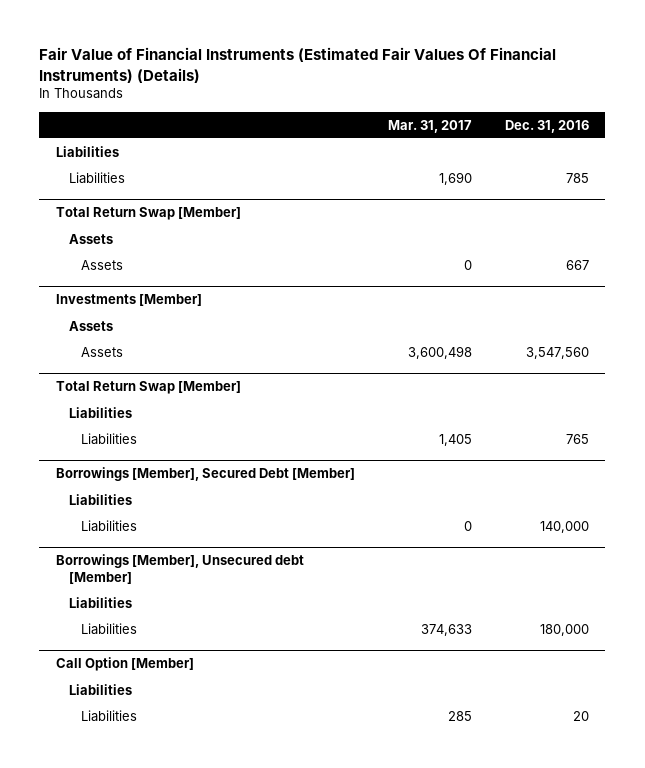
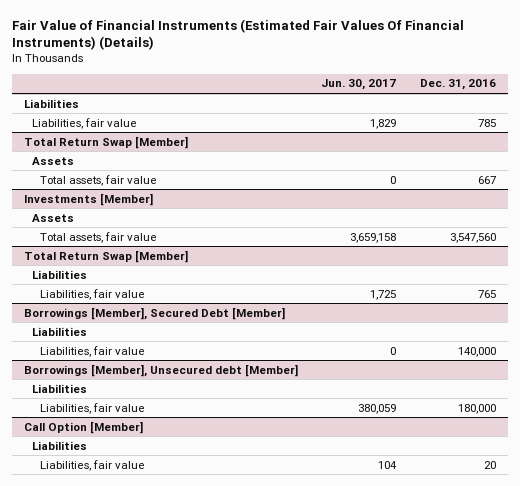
[387,119,472,133] Mar. 31, 2017 -> none
none -> [321,79,397,91] Jun. 30, 2017
[68,172,125,185] Liabilities -> [31,117,137,129] Liabilities, fair value
[81,260,124,271] Assets -> [39,174,157,186] Total assets, fair value
[81,347,124,358] Assets -> [39,231,157,243] Total assets, fair value
[81,433,138,446] Liabilities -> [39,288,145,300] Liabilities, fair value
[81,520,138,533] Liabilities -> [39,345,145,357] Liabilities, fair value
[81,623,138,636] Liabilities -> [39,402,145,414] Liabilities, fair value
[81,710,138,723] Liabilities -> [39,459,145,471] Liabilities, fair value

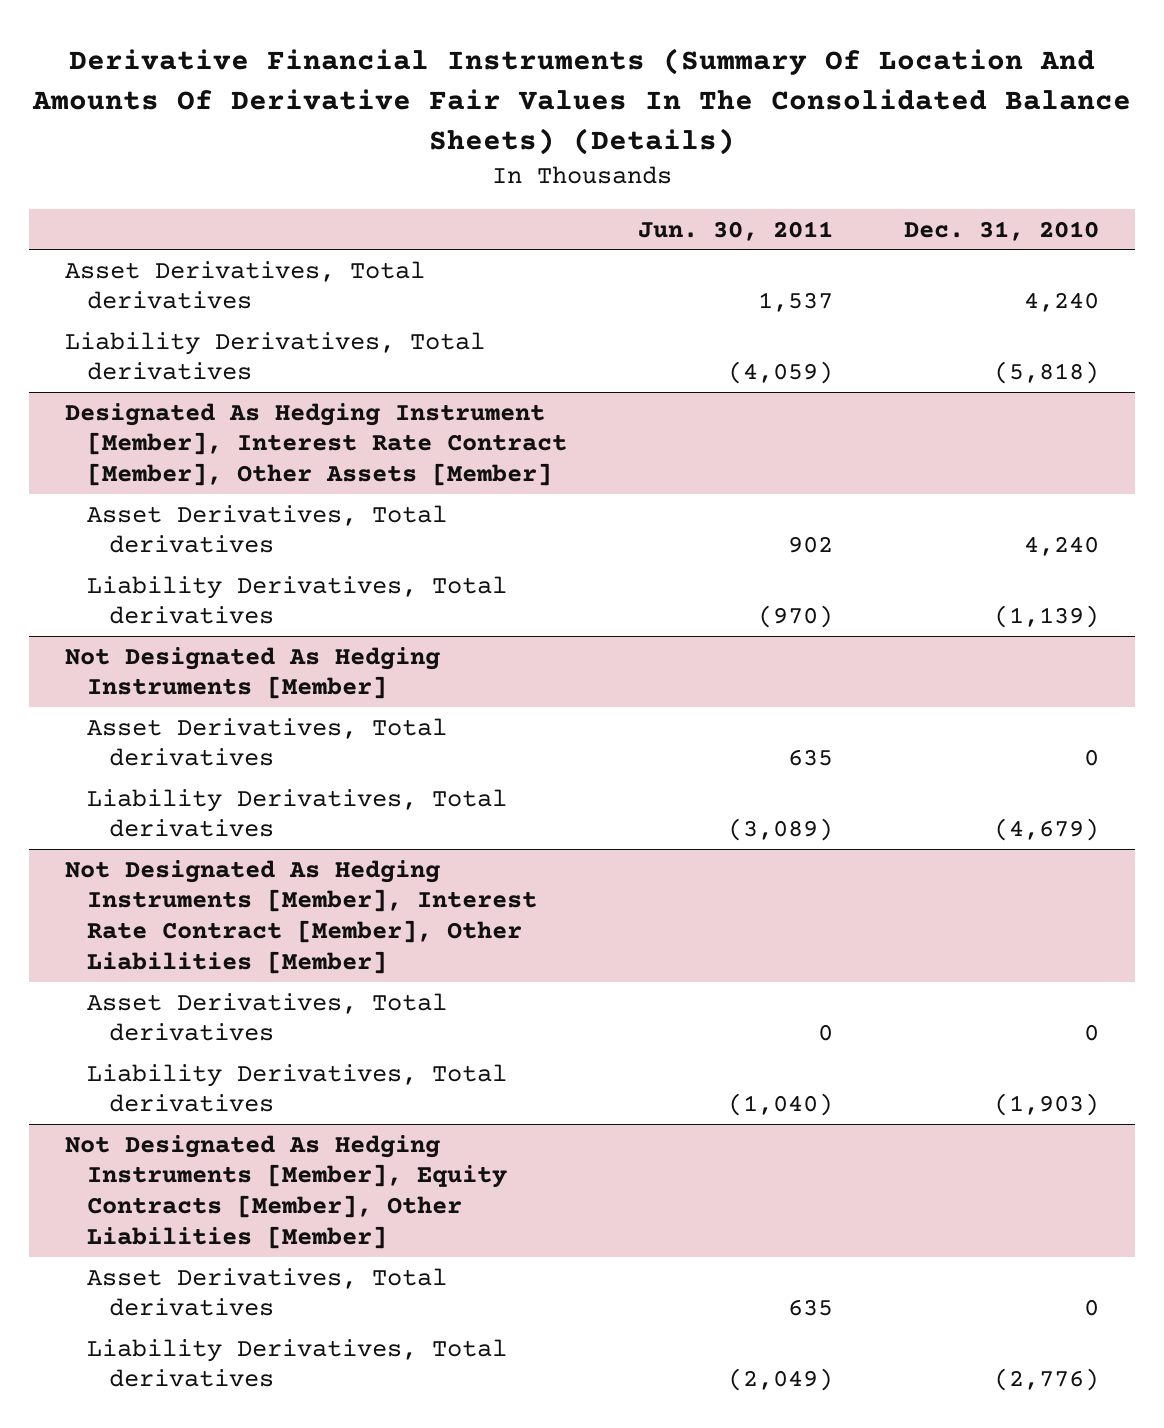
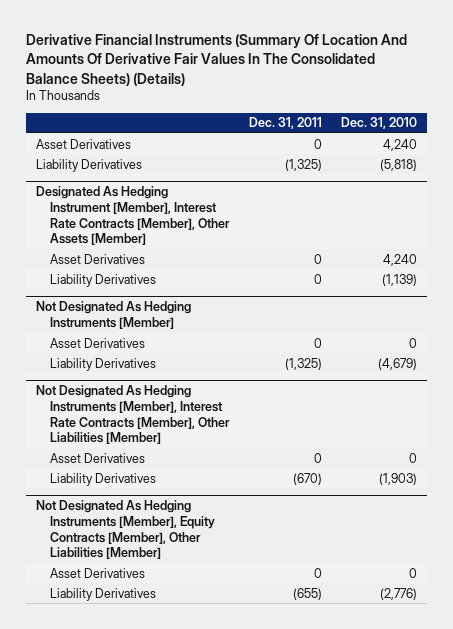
[638,220,834,241] Jun. 30, 2011 -> none
none -> [248,117,322,130] Dec. 31, 2011
[64,260,425,310] Asset Derivatives, Total derivatives -> [35,138,131,149] Asset Derivatives
[64,331,485,381] Liability Derivatives, Total derivatives -> [35,158,142,172] Liability Derivatives
[64,402,567,487] Designated As Hedging Instrument [Member], Interest Rate Contract [Member], Other Assets [Member] -> [35,186,231,246] Designated As Hedging Instrument [Member], Interest Rate Contracts [Member], Other Assets [Member]
[86,504,447,554] Asset Derivatives, Total derivatives -> [50,253,146,264] Asset Derivatives
[86,575,507,625] Liability Derivatives, Total derivatives -> [50,273,157,287] Liability Derivatives
[86,717,447,767] Asset Derivatives, Total derivatives -> [50,337,146,348] Asset Derivatives
[86,788,507,838] Liability Derivatives, Total derivatives -> [50,357,157,371] Liability Derivatives
[64,859,537,974] Not Designated As Hedging Instruments [Member], Interest Rate Contract [Member], Other Liabilities [Member] -> [35,385,231,445] Not Designated As Hedging Instruments [Member], Interest Rate Contracts [Member], Other Liabilities [Member]
[86,992,447,1042] Asset Derivatives, Total derivatives -> [50,452,146,463] Asset Derivatives
[86,1063,507,1113] Liability Derivatives, Total derivatives -> [50,472,157,486] Liability Derivatives
[86,1267,447,1317] Asset Derivatives, Total derivatives -> [50,567,146,578] Asset Derivatives
[86,1338,507,1388] Liability Derivatives, Total derivatives -> [50,587,157,601] Liability Derivatives

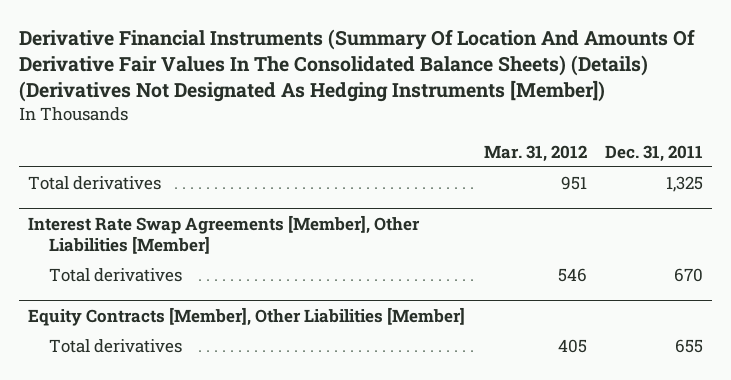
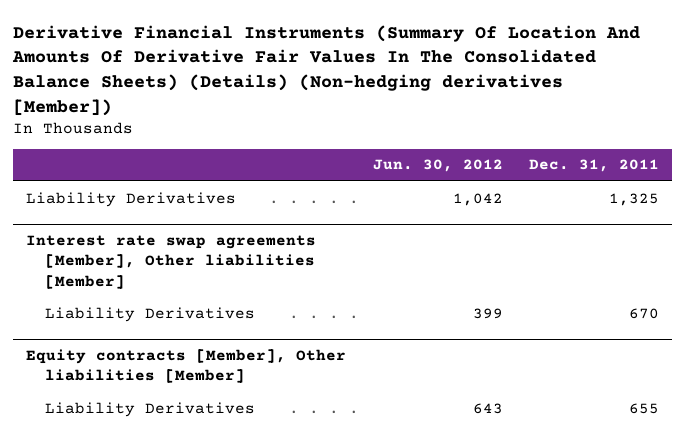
[19,29,696,103] Derivative Financial Instruments (Summary Of Location And Amounts Of Derivative Fair Values In The Consolidated Balance Sheets) (Details) (Derivatives Not Designated As Hedging Instruments [Member]) -> [11,24,640,116] Derivative Financial Instruments (Summary Of Location And Amounts Of Derivative Fair Values In The Consolidated Balance Sheets) (Details) (Non-hedging derivatives [Member])
[483,144,587,162] Mar. 31, 2012 -> none
none -> [372,159,503,173] Jun. 30, 2012
[28,175,162,190] Total derivatives -> [26,191,237,207] Liability Derivatives
[28,214,421,254] Interest Rate Swap Agreements [Member], Other Liabilities [Member] -> [26,234,317,289] Interest rate swap agreements [Member], Other liabilities [Member]
[49,267,183,282] Total derivatives -> [45,306,256,322] Liability Derivatives
[28,306,466,326] Equity Contracts [Member], Other Liabilities [Member] -> [26,348,347,384] Equity contracts [Member], Other liabilities [Member]
[49,338,183,353] Total derivatives -> [45,401,256,417] Liability Derivatives

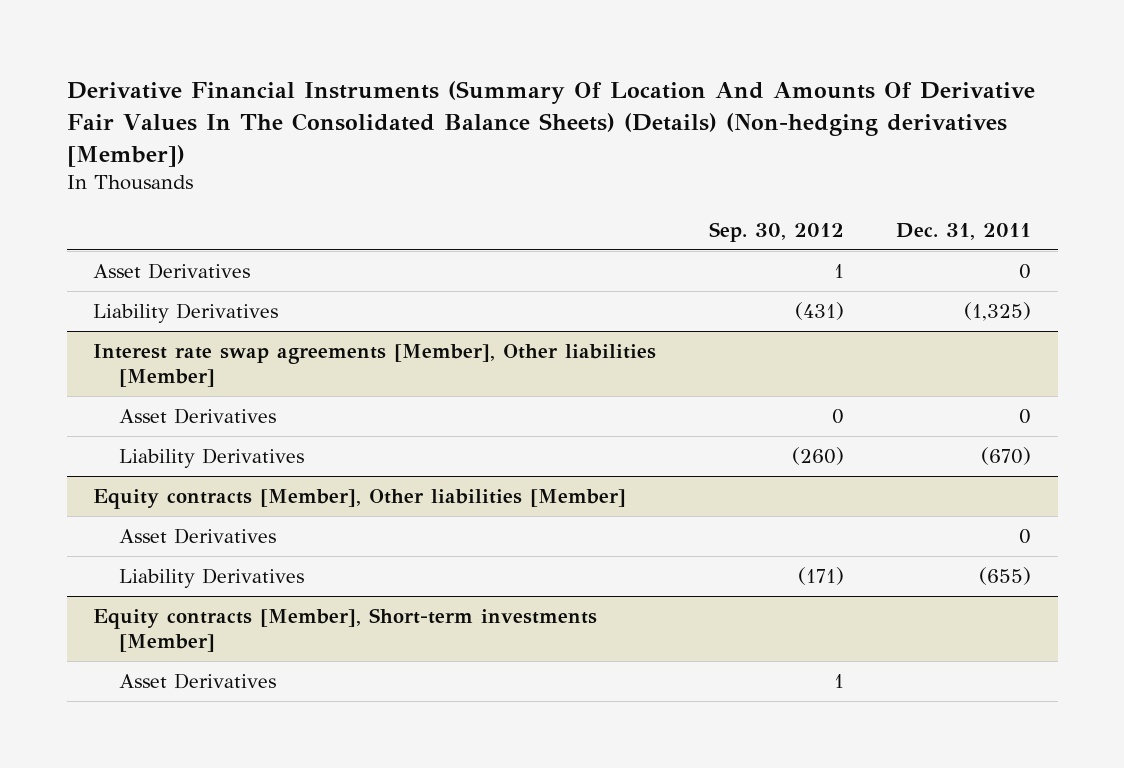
[372,159,503,173] Jun. 30, 2012 -> none
none -> [708,221,844,242] Sep. 30, 2012
none -> [93,262,251,279] Asset Derivatives
[609,192,660,206] 1,325 -> [964,301,1032,321] (1,325)
none -> [118,407,276,424] Asset Derivatives
[629,307,660,319] 670 -> [981,446,1032,465] (670)
none -> [118,527,276,544] Asset Derivatives
[629,402,660,414] 655 -> [979,566,1032,585] (655)
none -> [93,607,598,653] Equity contracts [Member], Short-term investments [Member]
none -> [118,672,276,689] Asset Derivatives

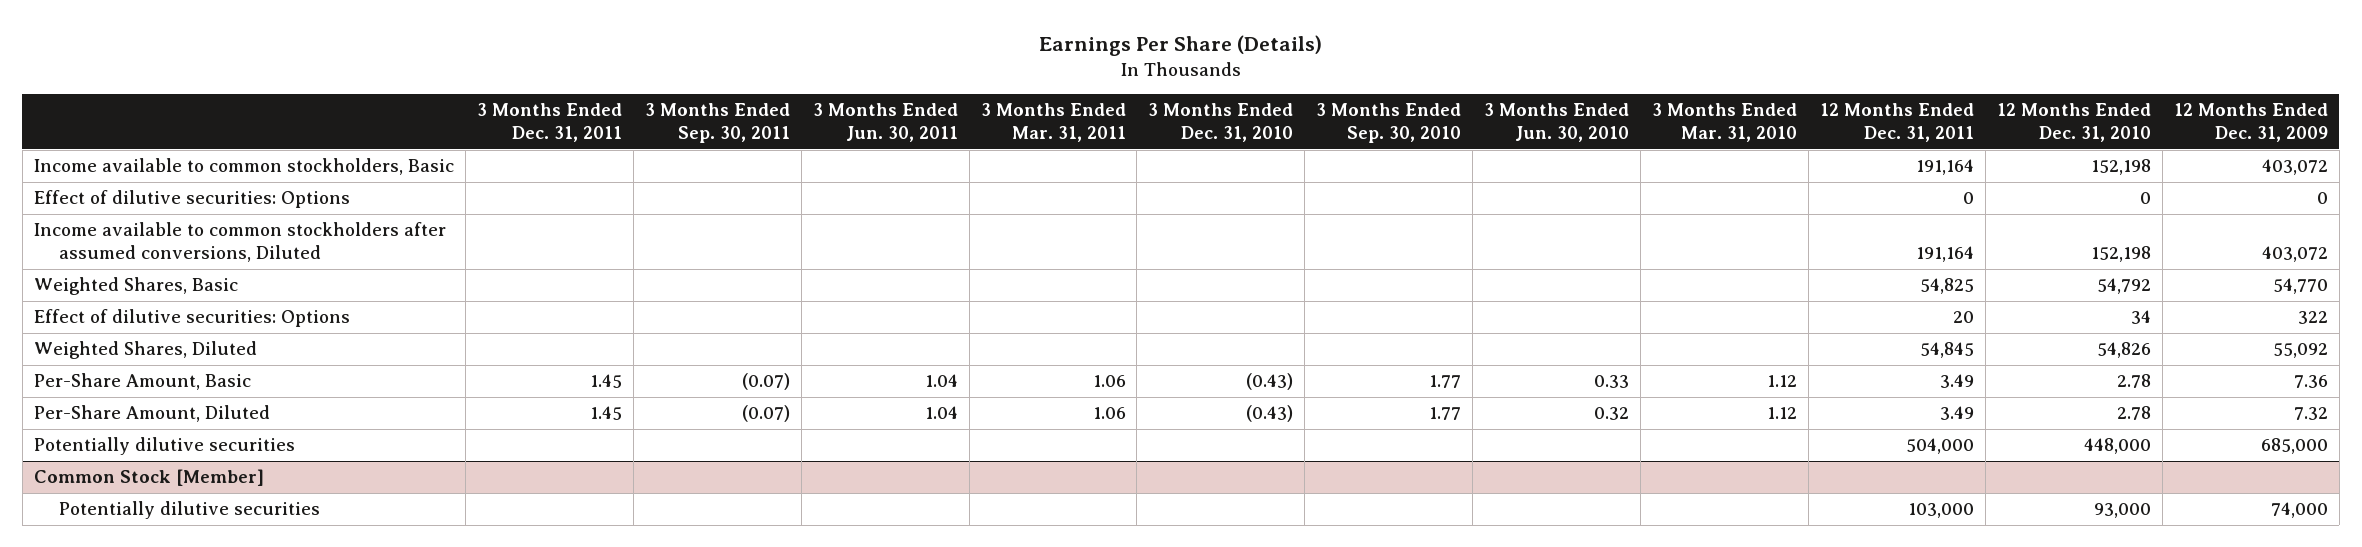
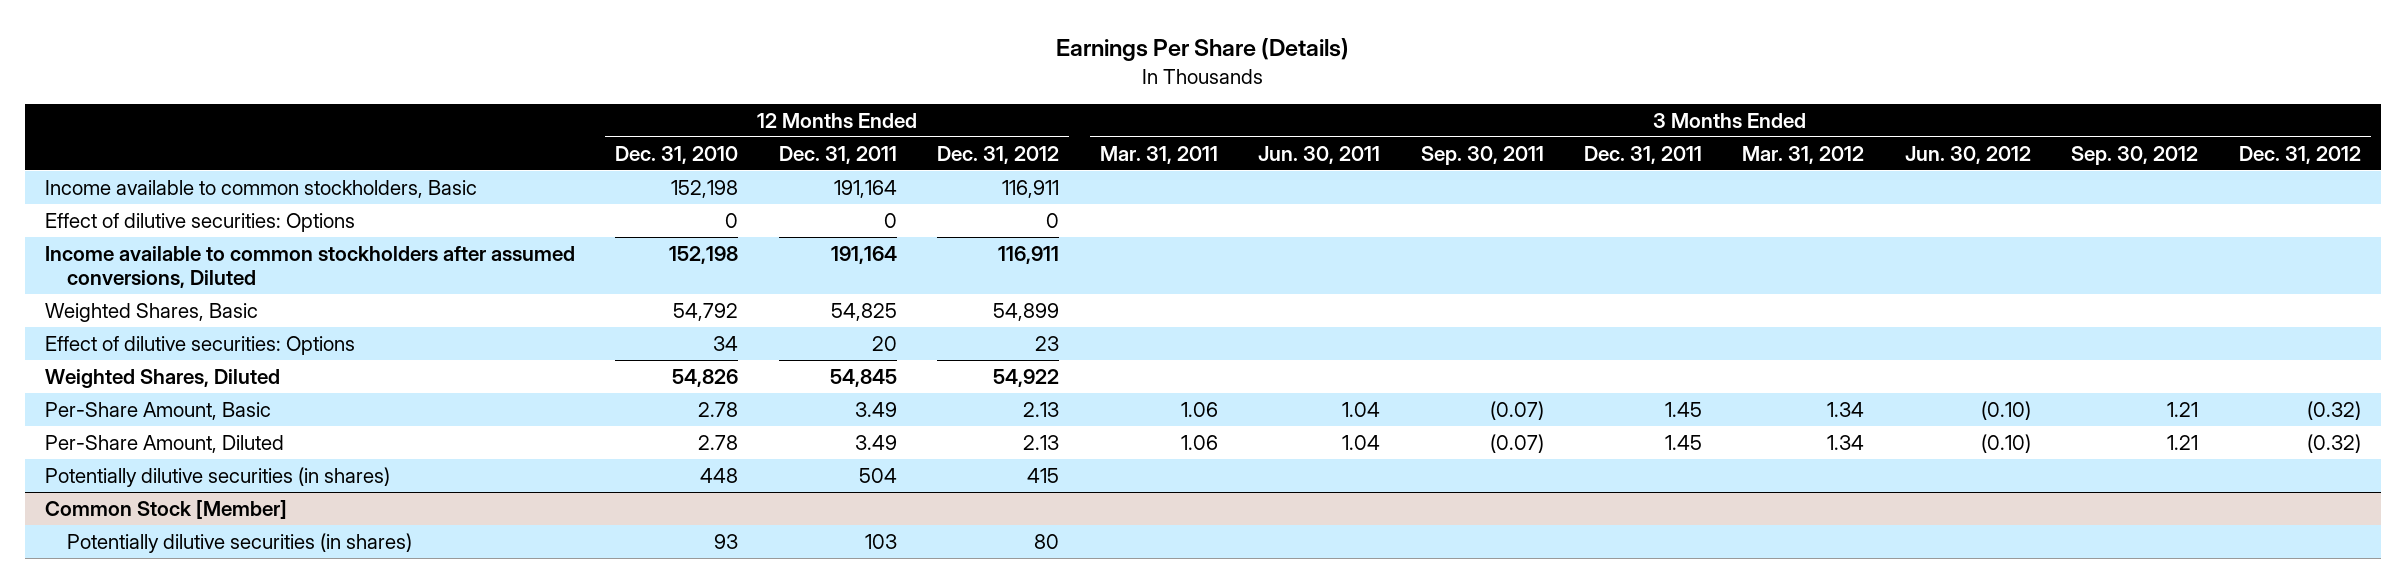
[1148,103,1294,143] 3 Months Ended Dec. 31, 2010 -> none
[1316,103,1462,144] 3 Months Ended Sep. 30, 2010 -> none
[1484,103,1630,143] 3 Months Ended Jun. 30, 2010 -> none
[1652,103,1798,143] 3 Months Ended Mar. 31, 2010 -> none
[2174,103,2329,143] 12 Months Ended Dec. 31, 2009 -> none
none -> [937,145,1060,164] Dec. 31, 2012
none -> [1742,145,1865,164] Mar. 31, 2012
none -> [1904,145,2031,164] Jun. 30, 2012
none -> [2071,145,2199,165] Sep. 30, 2012
none -> [2238,145,2361,164] Dec. 31, 2012
[33,437,295,456] Potentially dilutive securities -> [44,466,390,487] Potentially dilutive securities (in shares)
[1906,438,1975,455] 504,000 -> [858,467,897,483] 504
[2084,438,2152,455] 448,000 -> [700,467,739,483] 448
[58,501,320,520] Potentially dilutive securities -> [66,532,412,553] Potentially dilutive securities (in shares)
[1908,503,1975,519] 103,000 -> [864,533,897,549] 103
[2094,503,2152,519] 93,000 -> [714,533,739,549] 93

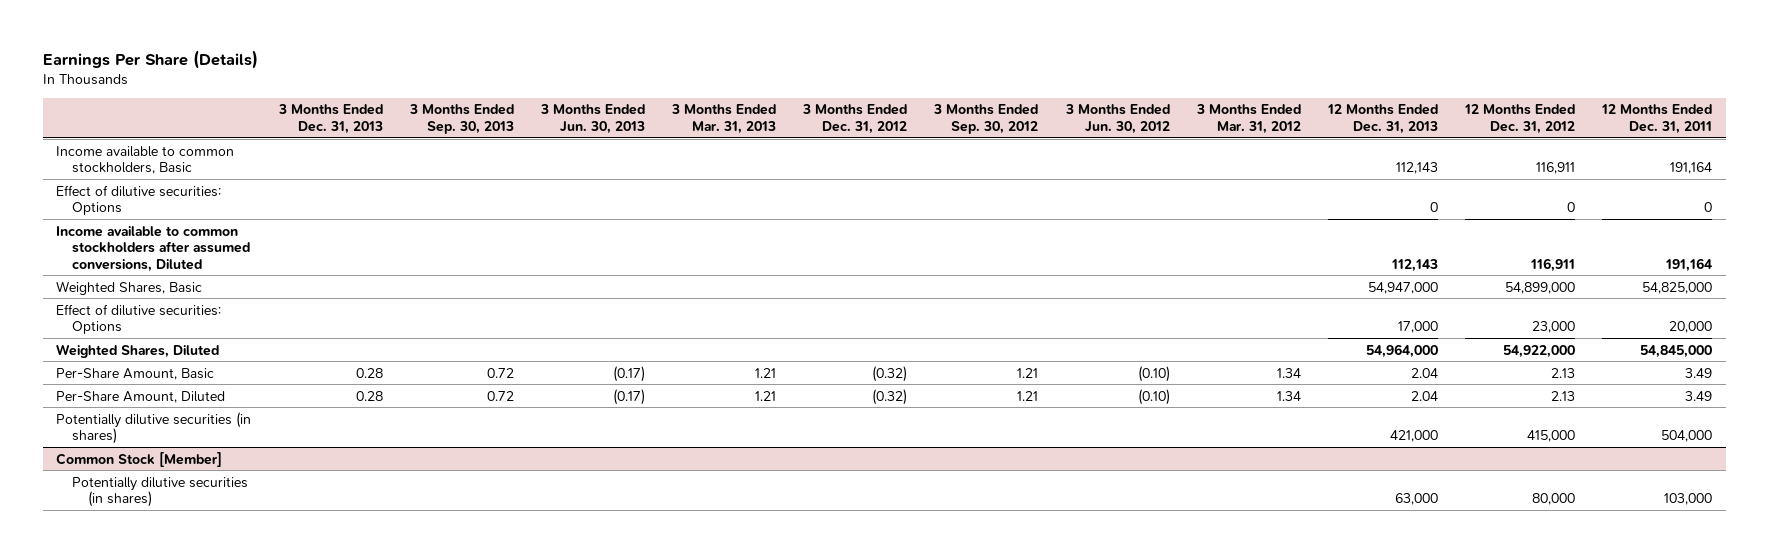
[615,145,739,164] Dec. 31, 2010 -> none
[1099,145,1218,164] Mar. 31, 2011 -> none
[1258,145,1381,164] Jun. 30, 2011 -> none
[1420,145,1544,165] Sep. 30, 2011 -> none
[1584,145,1703,164] Dec. 31, 2011 -> none
none -> [277,104,383,134] 3 Months Ended Dec. 31, 2013
none -> [408,104,514,134] 3 Months Ended Sep. 30, 2013
none -> [539,104,645,134] 3 Months Ended Jun. 30, 2013
none -> [671,104,777,134] 3 Months Ended Mar. 31, 2013
none -> [1326,104,1438,134] 12 Months Ended Dec. 31, 2013
[830,302,897,321] 54,825 -> [1642,281,1713,294] 54,825,000
[993,302,1060,321] 54,899 -> [1505,281,1576,294] 54,899,000
[871,335,897,351] 20 -> [1669,321,1713,334] 20,000
[1035,335,1060,351] 23 -> [1532,321,1576,334] 23,000
[829,368,897,387] 54,845 -> [1640,344,1713,358] 54,845,000
[993,368,1060,387] 54,922 -> [1503,344,1576,358] 54,922,000
[858,467,897,483] 504 -> [1661,430,1713,443] 504,000
[1027,467,1060,483] 415 -> [1527,430,1576,443] 415,000
[864,533,897,549] 103 -> [1664,493,1713,506] 103,000
[1034,533,1060,549] 80 -> [1532,493,1576,506] 80,000

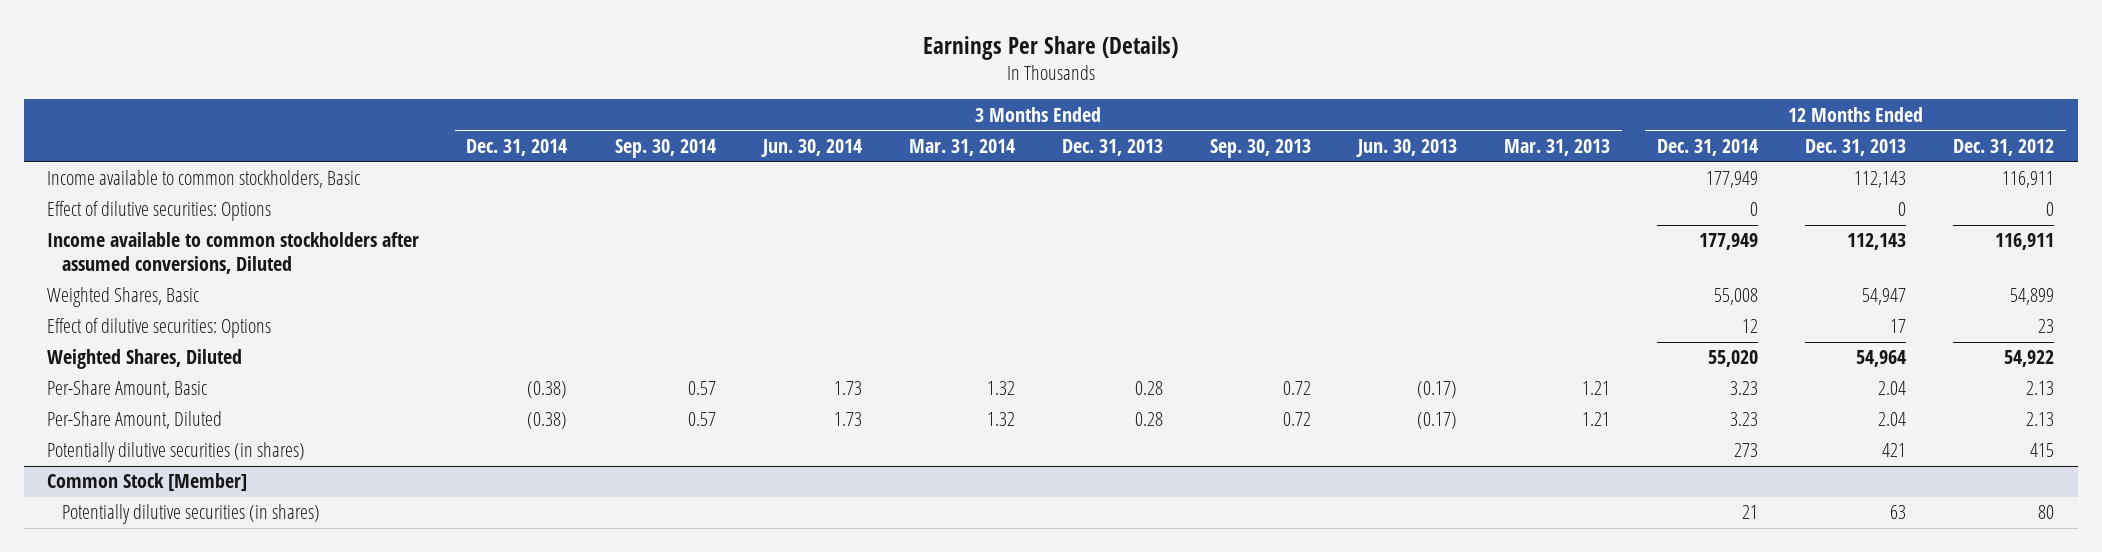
[802,104,908,134] 3 Months Ended Dec. 31, 2012 -> none
[933,104,1039,134] 3 Months Ended Sep. 30, 2012 -> none
[1064,104,1170,134] 3 Months Ended Jun. 30, 2012 -> none
[1195,104,1301,134] 3 Months Ended Mar. 31, 2012 -> none
[1601,104,1713,134] 12 Months Ended Dec. 31, 2011 -> none
none -> [466,138,568,156] Dec. 31, 2014
none -> [614,138,716,158] Sep. 30, 2014
none -> [760,138,862,157] Jun. 30, 2014
none -> [908,138,1015,156] Mar. 31, 2014
none -> [1657,138,1759,156] Dec. 31, 2014
[1367,281,1438,294] 54,947,000 -> [1862,288,1907,306] 54,947
[1505,281,1576,294] 54,899,000 -> [2010,288,2055,306] 54,899
[1397,321,1438,334] 17,000 -> [1890,319,1907,334] 17
[1532,321,1576,334] 23,000 -> [2038,319,2055,334] 23
[1365,343,1438,358] 54,964,000 -> [1856,350,1907,368] 54,964
[1503,344,1576,358] 54,922,000 -> [2004,350,2055,368] 54,922
[1389,430,1438,443] 421,000 -> [1882,443,1907,458] 421
[1527,430,1576,443] 415,000 -> [2030,443,2055,458] 415
[1394,493,1438,506] 63,000 -> [1890,505,1907,520] 63
[1532,493,1576,506] 80,000 -> [2038,505,2055,520] 80

